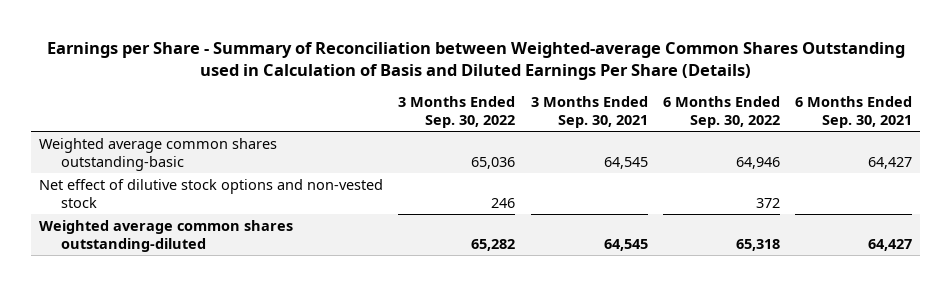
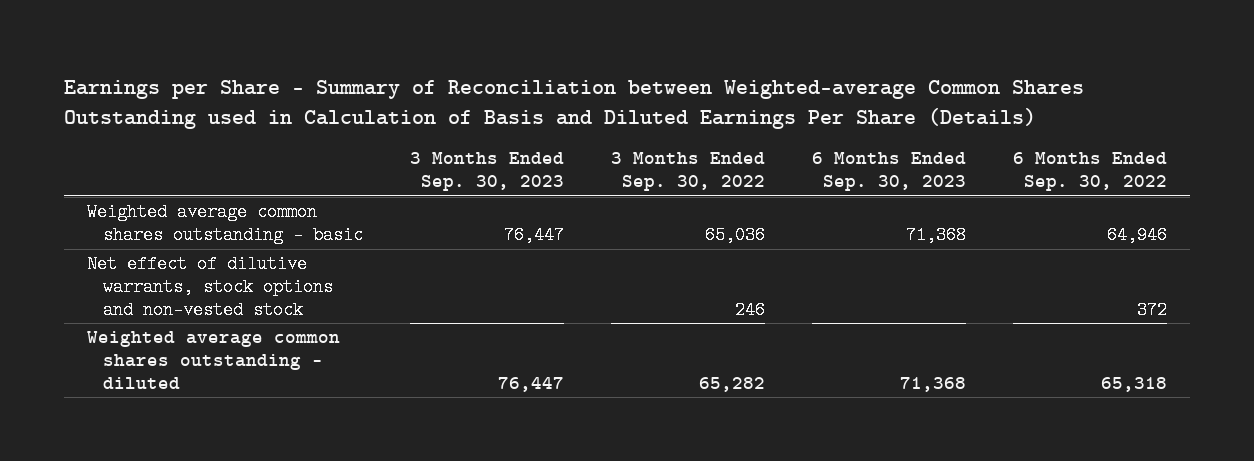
[530,95,648,128] 3 Months Ended Sep. 30, 2021 -> none
[795,95,913,128] 6 Months Ended Sep. 30, 2021 -> none
none -> [409,152,564,192] 3 Months Ended Sep. 30, 2023
none -> [811,152,966,192] 6 Months Ended Sep. 30, 2023
[38,137,277,171] Weighted average common shares outstanding-basic -> [87,203,363,245] Weighted average common shares outstanding - basic
[38,178,383,208] Net effect of dilutive stock options and non-vested stock -> [87,255,333,319] Net effect of dilutive warrants, stock options and non-vested stock
[38,219,293,252] Weighted average common shares outstanding-diluted -> [87,331,341,389] Weighted average common shares outstanding - diluted

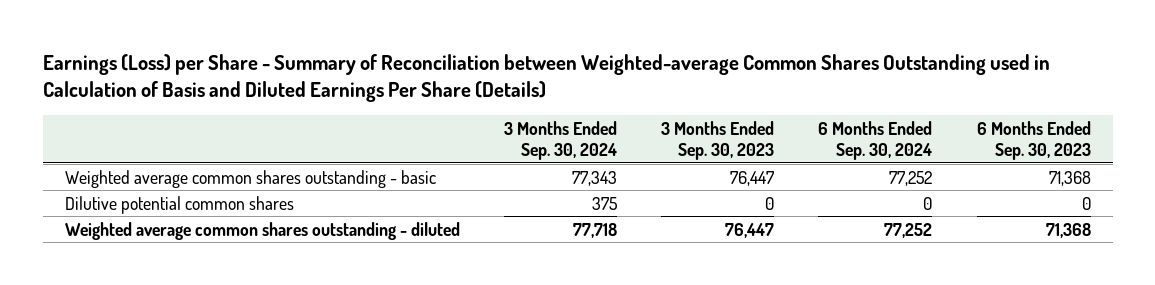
[63,80,1084,130] Earnings per Share - Summary of Reconciliation between Weighted-average Common Shares Outstanding used in Calculation of Basis and Diluted Earnings Per Share (Details) -> [42,54,1050,103] Earnings (Loss) per Share - Summary of Reconciliation between Weighted-average Common Shares Outstanding used in Calculation of Basis and Diluted Earnings Per Share (Details)
[610,152,765,192] 3 Months Ended Sep. 30, 2022 -> none
[1012,152,1167,192] 6 Months Ended Sep. 30, 2022 -> none
none -> [503,120,617,161] 3 Months Ended Sep. 30, 2024
none -> [818,120,933,161] 6 Months Ended Sep. 30, 2024
[87,255,333,319] Net effect of dilutive warrants, stock options and non-vested stock -> none
none -> [64,195,294,214] Dilutive potential common shares

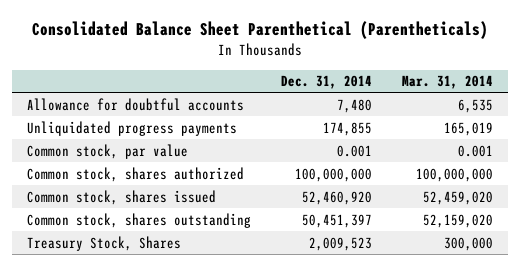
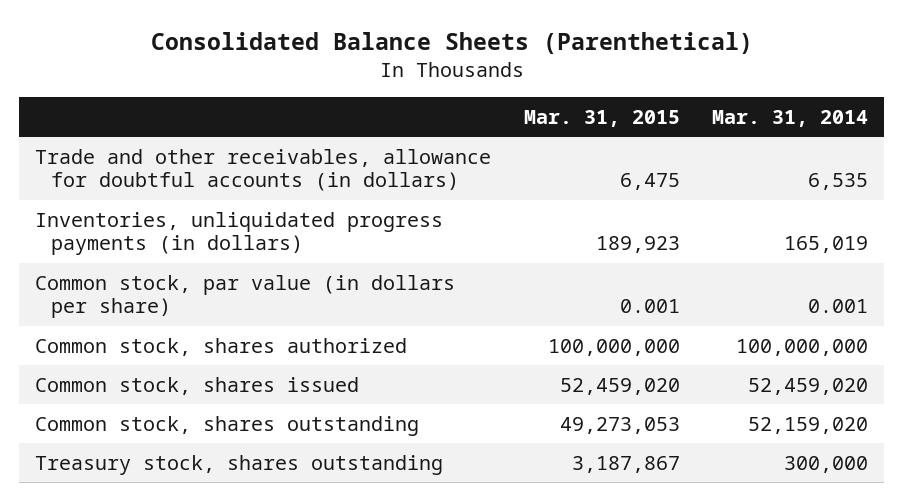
[31,21,488,40] Consolidated Balance Sheet Parenthetical (Parentheticals) -> [150,31,753,54] Consolidated Balance Sheets (Parenthetical)
[280,75,372,90] Dec. 31, 2014 -> none
none -> [523,109,680,127] Mar. 31, 2015
[27,97,245,111] Allowance for doubtful accounts -> [34,148,491,192] Trade and other receivables, allowance for doubtful accounts (in dollars)
[27,120,238,136] Unliquidated progress payments -> [34,211,443,256] Inventories, unliquidated progress payments (in dollars)
[27,143,189,159] Common stock, par value -> [34,274,455,319] Common stock, par value (in dollars per share)
[27,235,182,251] Treasury Stock, Shares -> [34,454,443,475] Treasury stock, shares outstanding

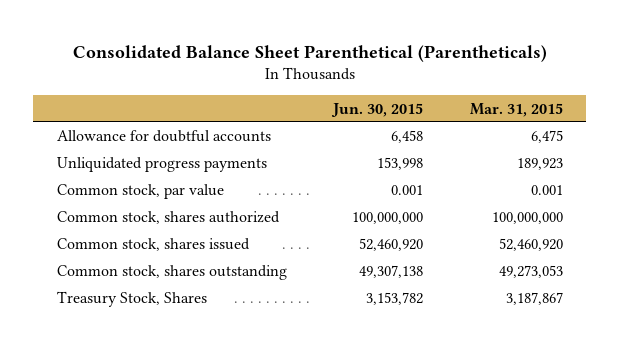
[150,31,753,54] Consolidated Balance Sheets (Parenthetical) -> [72,44,547,62] Consolidated Balance Sheet Parenthetical (Parentheticals)
[712,109,869,127] Mar. 31, 2014 -> none
none -> [331,102,424,117] Jun. 30, 2015
[34,148,491,192] Trade and other receivables, allowance for doubtful accounts (in dollars) -> [56,130,271,143] Allowance for doubtful accounts
[34,211,443,256] Inventories, unliquidated progress payments (in dollars) -> [56,157,267,173] Unliquidated progress payments
[34,274,455,319] Common stock, par value (in dollars per share) -> [56,184,224,200] Common stock, par value
[559,377,680,395] 52,459,020 -> [498,238,563,252] 52,460,920
[34,454,443,475] Treasury stock, shares outstanding -> [56,291,207,308] Treasury Stock, Shares

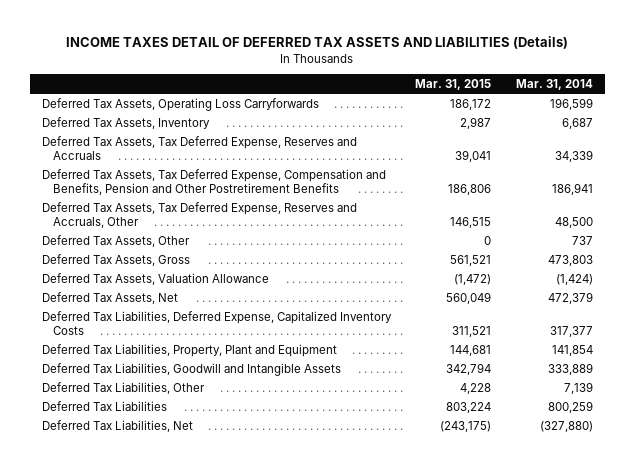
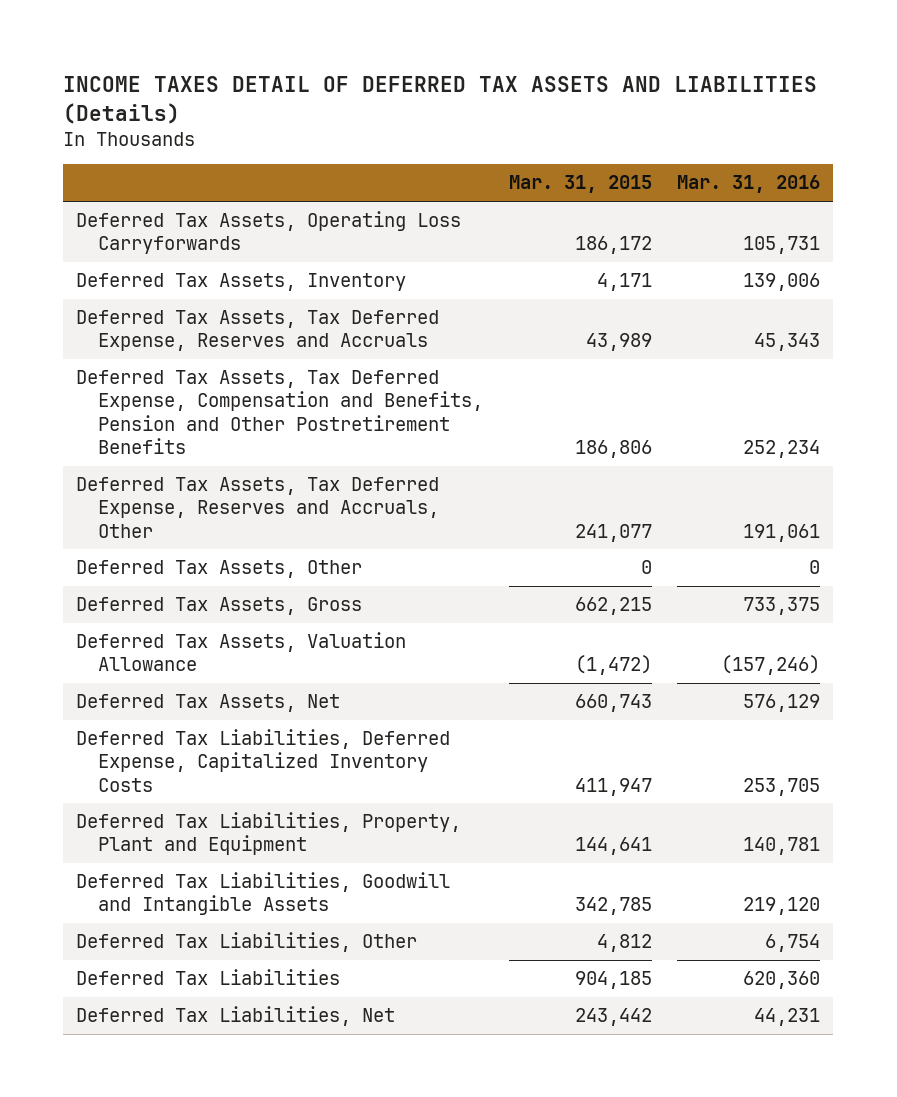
[515,78,593,90] Mar. 31, 2014 -> none
none -> [677,175,821,194] Mar. 31, 2016
[460,116,492,129] 2,987 -> [596,273,652,292] 4,171
[455,149,492,162] 39,041 -> [585,333,652,352] 43,989
[450,216,492,228] 146,515 -> [574,523,652,542] 241,077
[450,254,492,266] 561,521 -> [574,597,652,616] 662,215
[446,291,492,304] 560,049 -> [574,694,652,713] 660,743
[452,325,492,337] 311,521 -> [574,777,652,796] 411,947
[450,344,492,356] 144,681 -> [574,837,652,856] 144,641
[446,362,492,375] 342,794 -> [574,897,652,916] 342,785
[460,382,492,394] 4,228 -> [596,934,652,953] 4,812
[446,401,492,413] 803,224 -> [574,971,652,990] 904,185
[440,420,492,432] (243,175) -> [574,1008,652,1027] 243,442

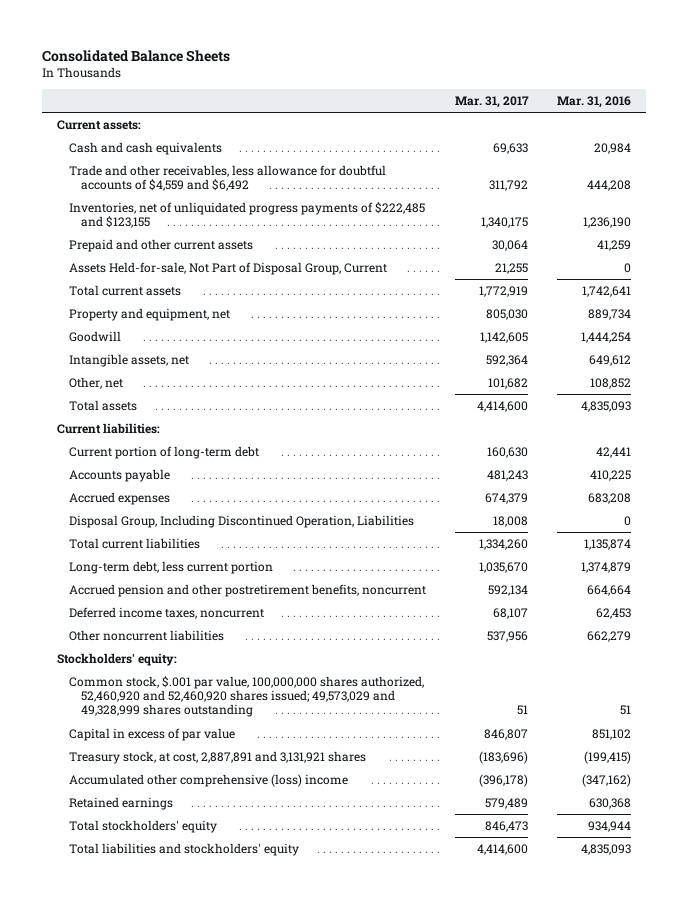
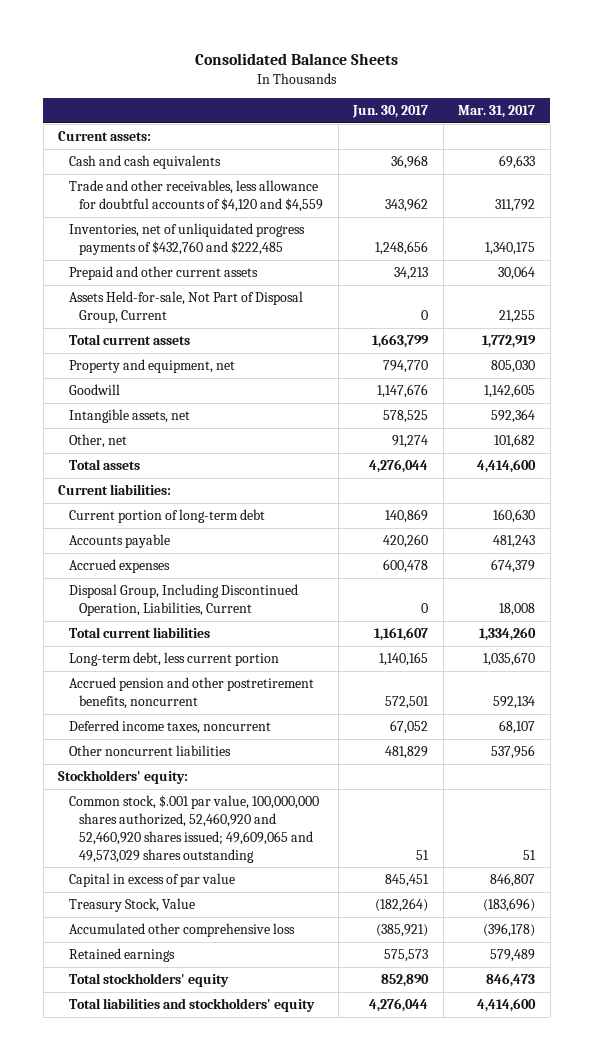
[557,96,632,109] Mar. 31, 2016 -> none
none -> [352,104,429,118] Jun. 30, 2017
[68,164,386,192] Trade and other receivables, less allowance for doubtful accounts of $4,559 and $6,492 -> [68,180,324,212] Trade and other receivables, less allowance for doubtful accounts of $4,120 and $4,559
[68,201,425,229] Inventories, net of unliquidated progress payments of $222,485 and $123,155 -> [68,223,305,255] Inventories, net of unliquidated progress payments of $432,760 and $222,485
[68,514,414,528] Disposal Group, Including Discontinued Operation, Liabilities -> [68,584,298,616] Disposal Group, Including Discontinued Operation, Liabilities, Current
[68,675,424,718] Common stock, $.001 par value, 100,000,000 shares authorized, 52,460,920 and 52,460,920 shares issued; 49,573,029 and 49,328,999 shares outstanding -> [68,795,319,863] Common stock, $.001 par value, 100,000,000 shares authorized, 52,460,920 and 52,460,920 shares issued; 49,609,065 and 49,573,029 shares outstanding
[68,750,366,764] Treasury stock, at cost, 2,887,891 and 3,131,921 shares -> [68,898,195,913] Treasury Stock, Value
[68,773,348,787] Accumulated other comprehensive (loss) income -> [68,923,295,938] Accumulated other comprehensive loss

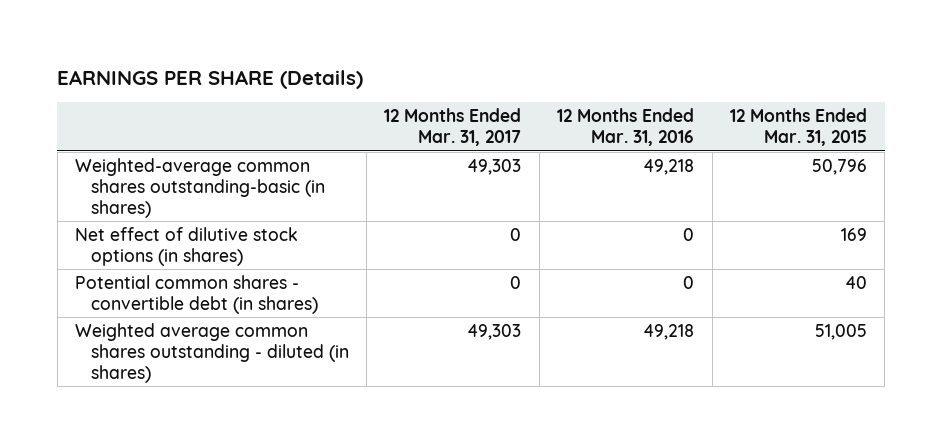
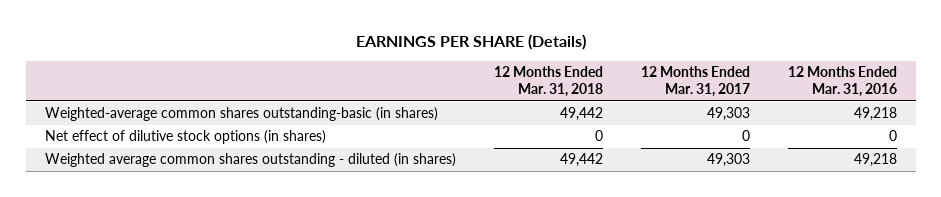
[729,108,867,147] 12 Months Ended Mar. 31, 2015 -> none
none -> [493,66,603,98] 12 Months Ended Mar. 31, 2018
[75,274,318,314] Potential common shares - convertible debt (in shares) -> none

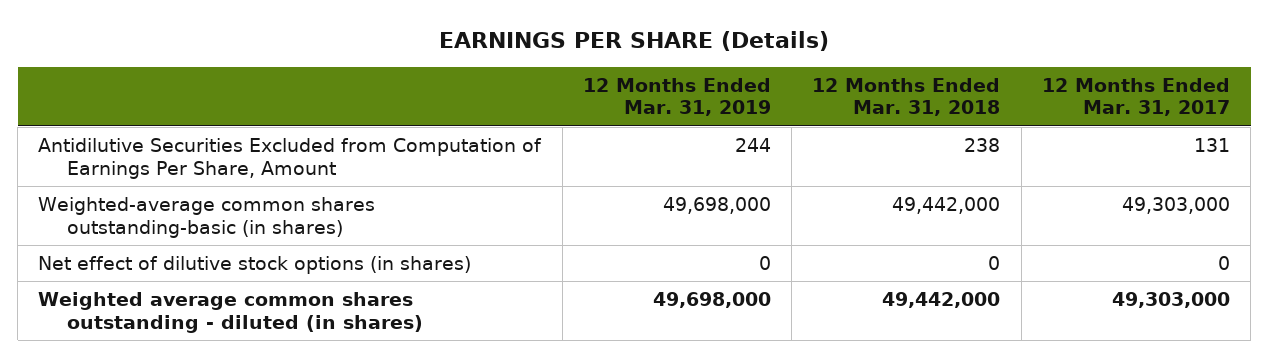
[787,66,897,98] 12 Months Ended Mar. 31, 2016 -> none
none -> [582,78,771,117] 12 Months Ended Mar. 31, 2019
none -> [38,138,543,179] Antidilutive Securities Excluded from Computation of Earnings Per Share, Amount
[559,107,603,122] 49,442 -> [892,197,1001,215] 49,442,000
[706,107,750,122] 49,303 -> [1121,197,1230,215] 49,303,000
[559,153,603,168] 49,442 -> [882,292,1001,309] 49,442,000
[706,153,750,168] 49,303 -> [1111,292,1230,309] 49,303,000

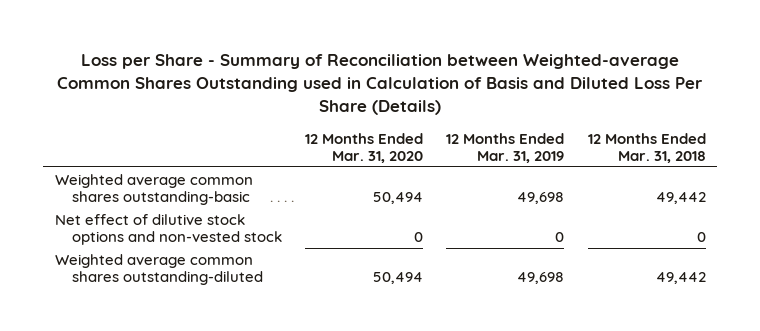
[439,30,830,51] EARNINGS PER SHARE (Details) -> [57,54,704,116] Loss per Share - Summary of Reconciliation between Weighted-average Common Shares Outstanding used in Calculation of Basis and Diluted Loss Per Share (Details)
[1041,78,1230,117] 12 Months Ended Mar. 31, 2017 -> none
none -> [305,132,424,163] 12 Months Ended Mar. 31, 2020
[38,138,543,179] Antidilutive Securities Excluded from Computation of Earnings Per Share, Amount -> none
[38,197,376,238] Weighted-average common shares outstanding-basic (in shares) -> [54,173,253,205] Weighted average common shares outstanding-basic
[662,197,771,215] 49,698,000 -> [517,191,565,204] 49,698
[892,197,1001,215] 49,442,000 -> [655,191,706,204] 49,442
[38,256,472,275] Net effect of dilutive stock options (in shares) -> [54,213,283,245] Net effect of dilutive stock options and non-vested stock
[38,292,424,333] Weighted average common shares outstanding - diluted (in shares) -> [54,253,264,285] Weighted average common shares outstanding-diluted
[652,292,771,309] 49,698,000 -> [517,271,565,284] 49,698
[882,292,1001,309] 49,442,000 -> [655,271,706,284] 49,442

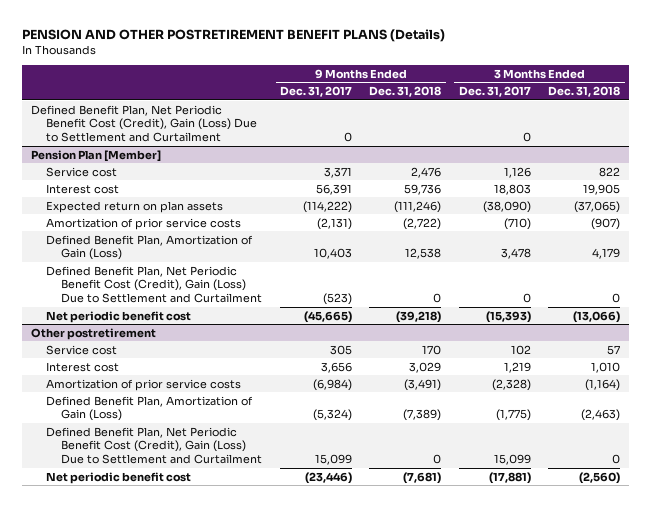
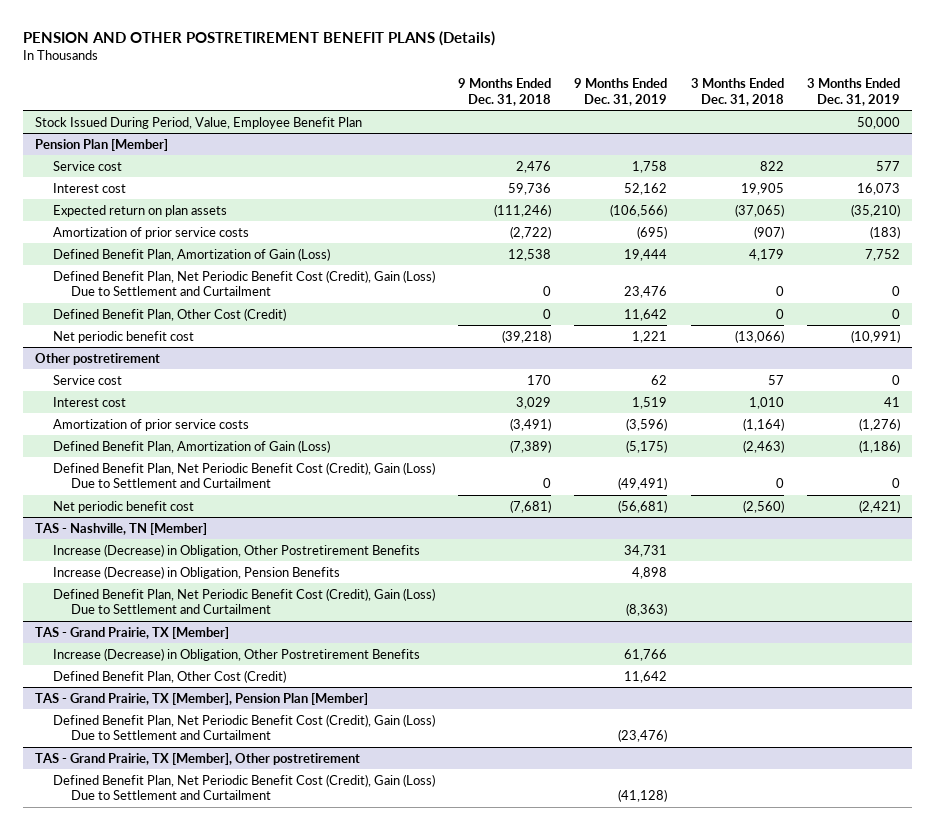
[279,86,352,98] Dec. 31, 2017 -> none
[458,86,531,98] Dec. 31, 2017 -> none
none -> [574,78,668,107] 9 Months Ended Dec. 31, 2019
none -> [806,78,900,107] 3 Months Ended Dec. 31, 2019
[31,104,258,142] Defined Benefit Plan, Net Periodic Benefit Cost (Credit), Gain (Loss) Due to Settlement and Curtailment -> none
none -> [34,116,362,129] Stock Issued During Period, Value, Employee Benefit Plan
none -> [52,307,286,321] Defined Benefit Plan, Other Cost (Credit)
none -> [34,522,207,535] TAS - Nashville, TN [Member]
none -> [52,543,420,557] Increase (Decrease) in Obligation, Other Postretirement Benefits
none -> [52,565,340,579] Increase (Decrease) in Obligation, Pension Benefits
none -> [52,587,435,615] Defined Benefit Plan, Net Periodic Benefit Cost (Credit), Gain (Loss) Due to Settlement and Curtailment
none -> [34,626,229,639] TAS - Grand Prairie, TX [Member]
none -> [52,647,420,661] Increase (Decrease) in Obligation, Other Postretirement Benefits
none -> [52,669,286,683] Defined Benefit Plan, Other Cost (Credit)
none -> [34,692,368,705] TAS - Grand Prairie, TX [Member], Pension Plan [Member]
none -> [52,713,435,741] Defined Benefit Plan, Net Periodic Benefit Cost (Credit), Gain (Loss) Due to Settlement and Curtailment
none -> [34,752,360,765] TAS - Grand Prairie, TX [Member], Other postretirement
none -> [52,773,435,801] Defined Benefit Plan, Net Periodic Benefit Cost (Credit), Gain (Loss) Due to Settlement and Curtailment

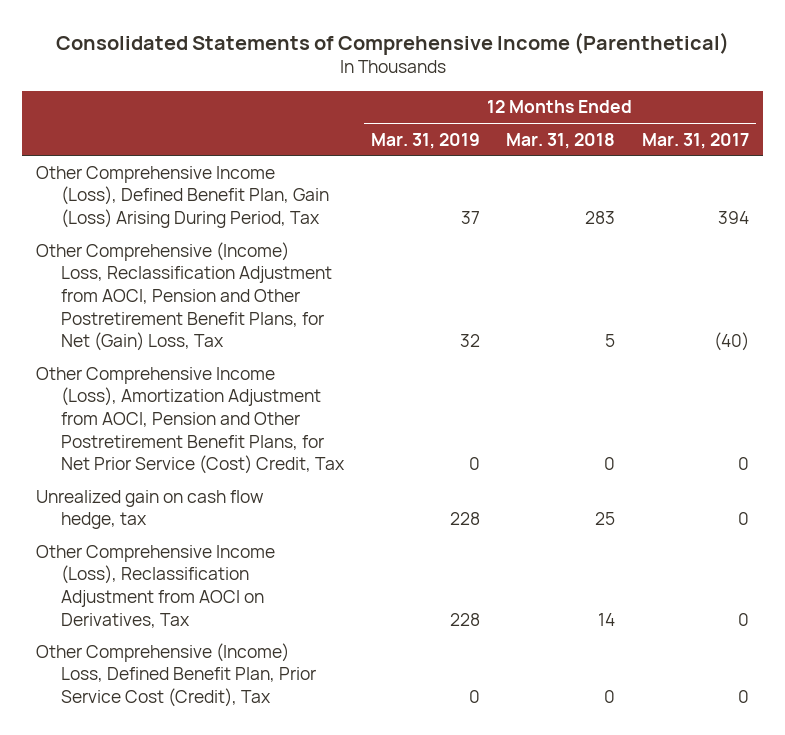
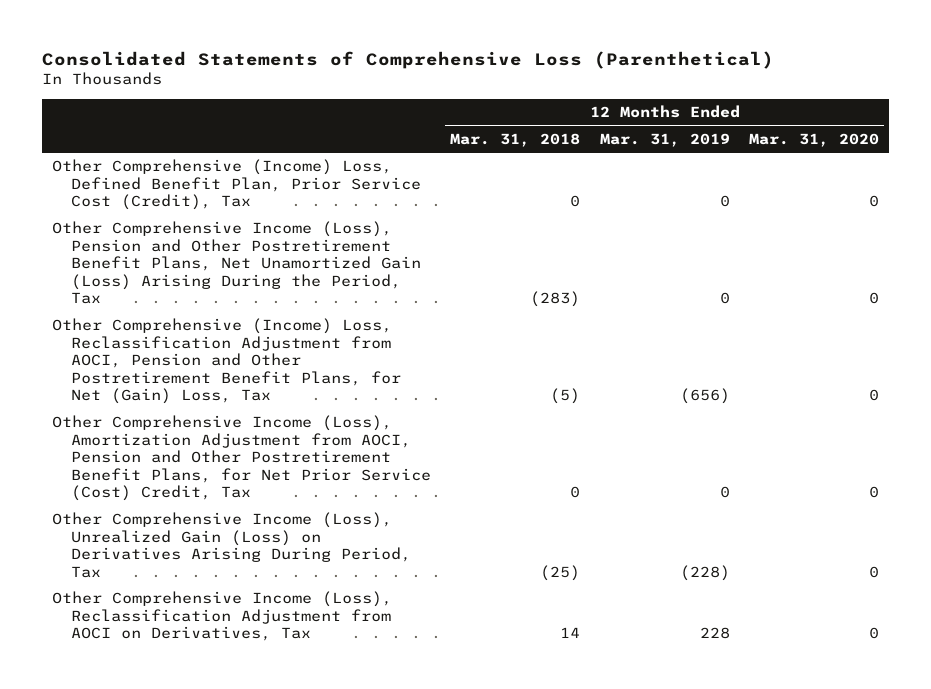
[55,31,729,55] Consolidated Statements of Comprehensive Income (Parenthetical) -> [42,50,775,69] Consolidated Statements of Comprehensive Loss (Parenthetical)
[642,132,750,149] Mar. 31, 2017 -> none
none -> [748,132,879,147] Mar. 31, 2020
[35,642,316,707] Other Comprehensive (Income) Loss, Defined Benefit Plan, Prior Service Cost (Credit), Tax -> [51,159,421,211] Other Comprehensive (Income) Loss, Defined Benefit Plan, Prior Service Cost (Credit), Tax
[35,165,329,228] Other Comprehensive Income (Loss), Defined Benefit Plan, Gain (Loss) Arising During Period, Tax -> [51,221,421,305] Other Comprehensive Income (Loss), Pension and Other Postretirement Benefit Plans, Net Unamortized Gain (Loss) Arising During the Period, Tax
[460,210,480,224] 37 -> [719,292,730,305] 0
[585,210,616,224] 283 -> [530,291,581,308] (283)
[459,334,480,348] 32 -> [679,388,730,405] (656)
[605,334,616,348] 5 -> [550,388,581,405] (5)
[35,489,264,530] Unrealized gain on cash flow hedge, tax -> none
none -> [51,512,411,578] Other Comprehensive Income (Loss), Unrealized Gain (Loss) on Derivatives Arising During Period, Tax

